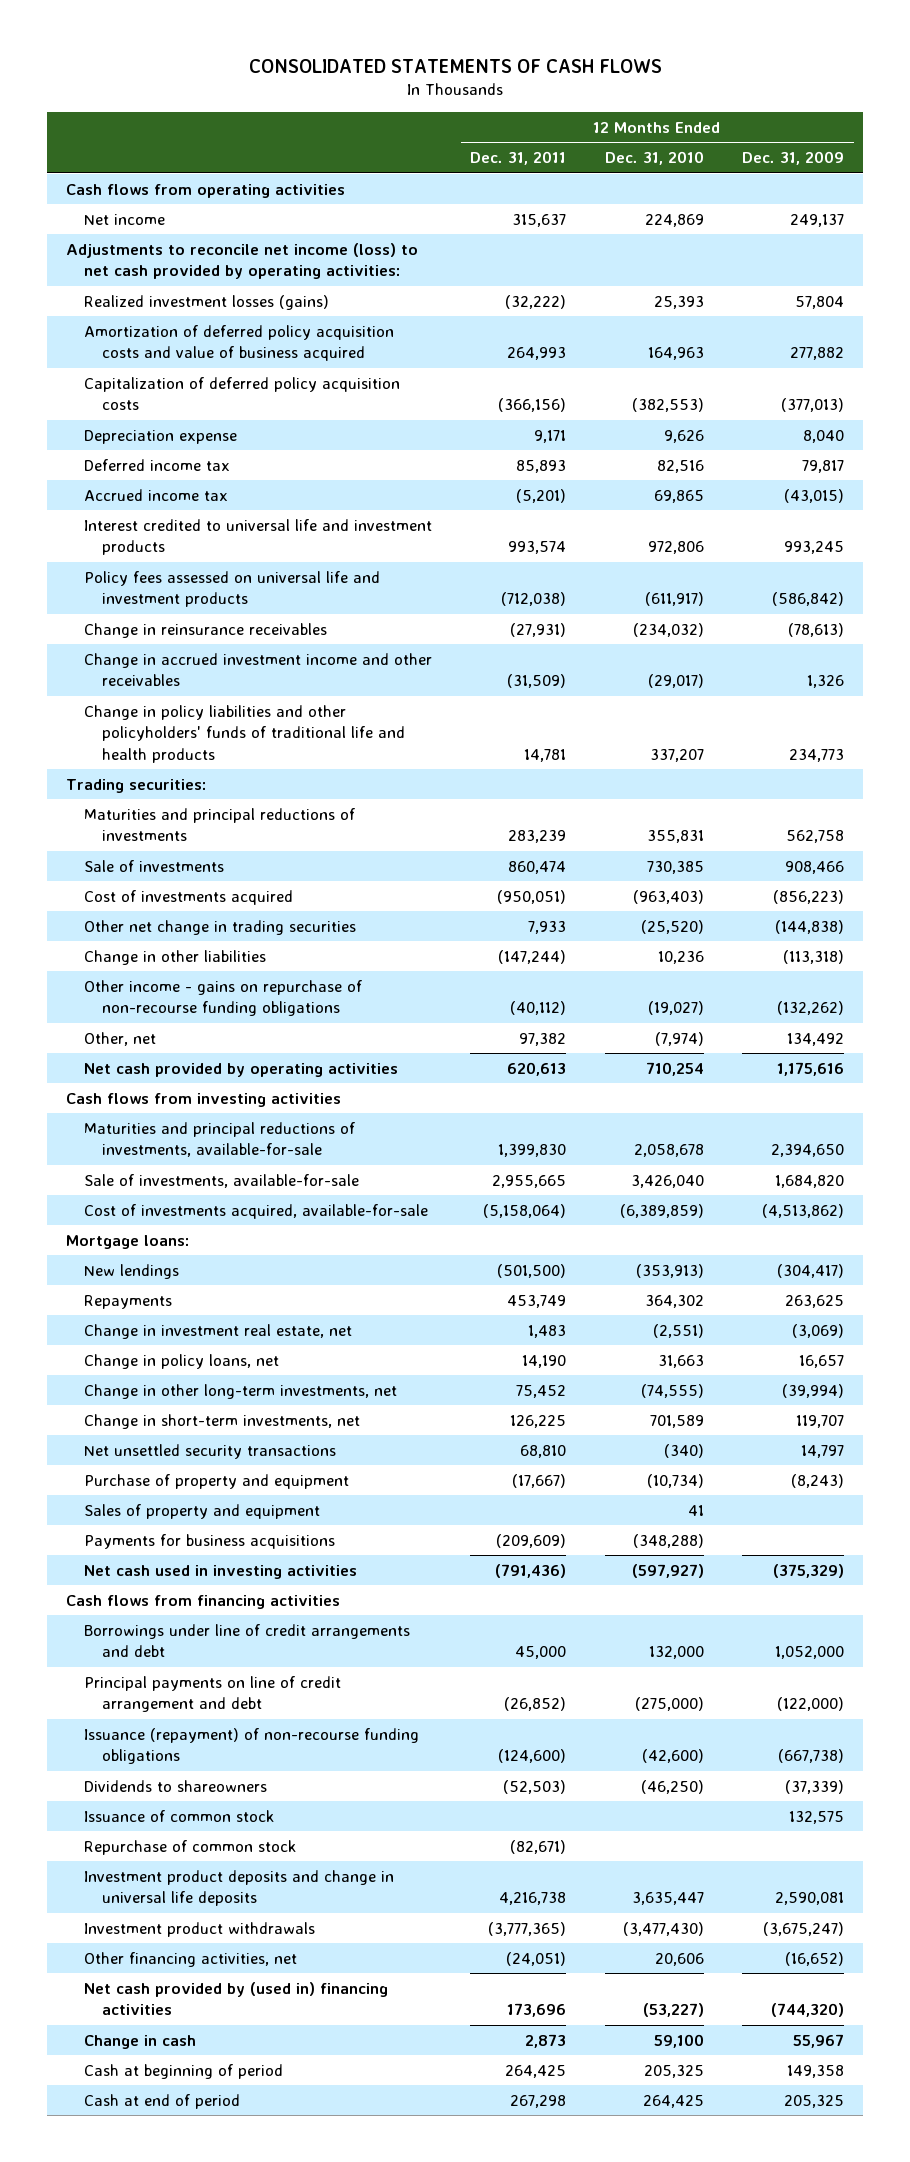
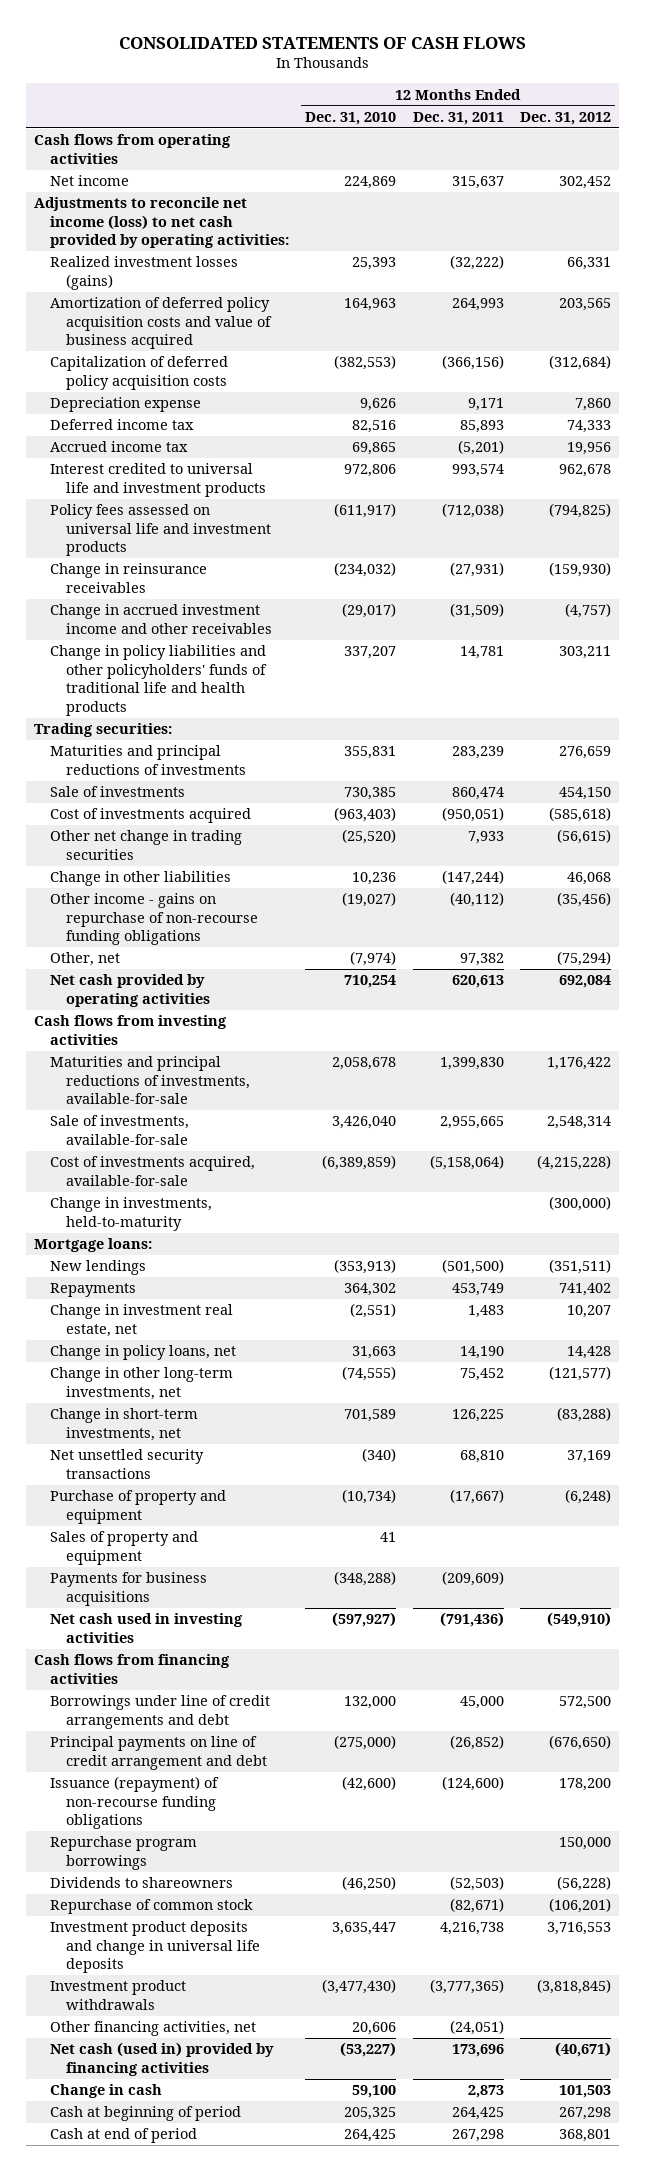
[742,151,845,166] Dec. 31, 2009 -> none
none -> [520,111,612,125] Dec. 31, 2012
none -> [50,1197,213,1231] Change in investments, held-to-maturity
none -> [50,1836,198,1870] Repurchase program borrowings
[83,1809,274,1822] Issuance of common stock -> none
[83,1981,388,2016] Net cash provided by (used in) financing activities -> [50,2042,275,2076] Net cash (used in) provided by financing activities

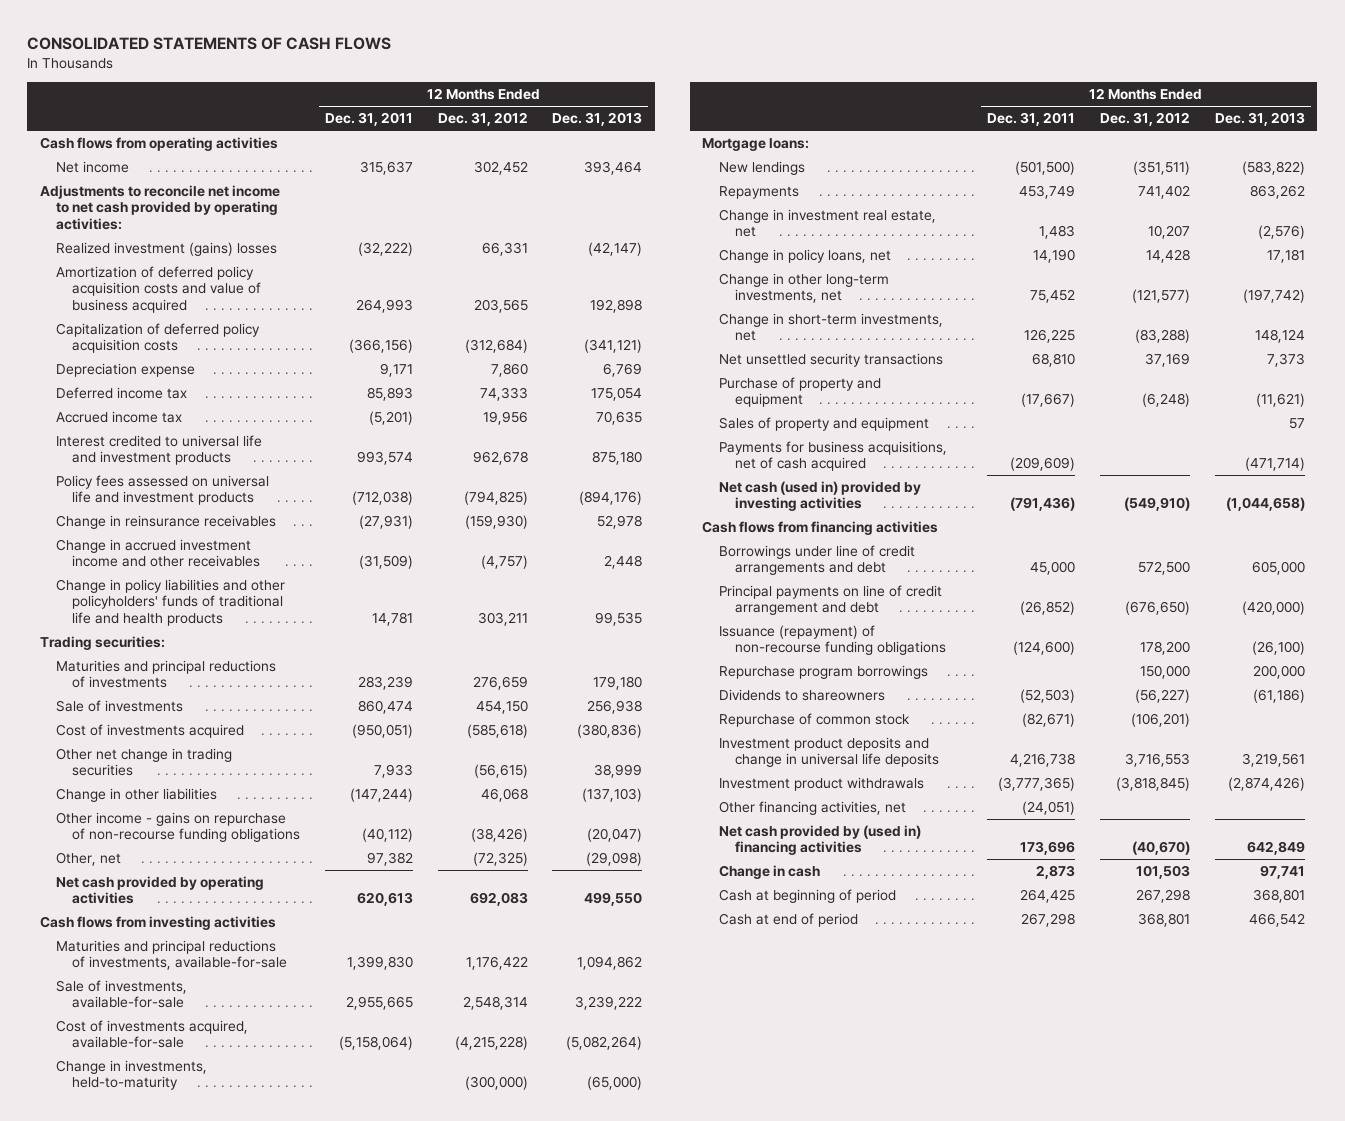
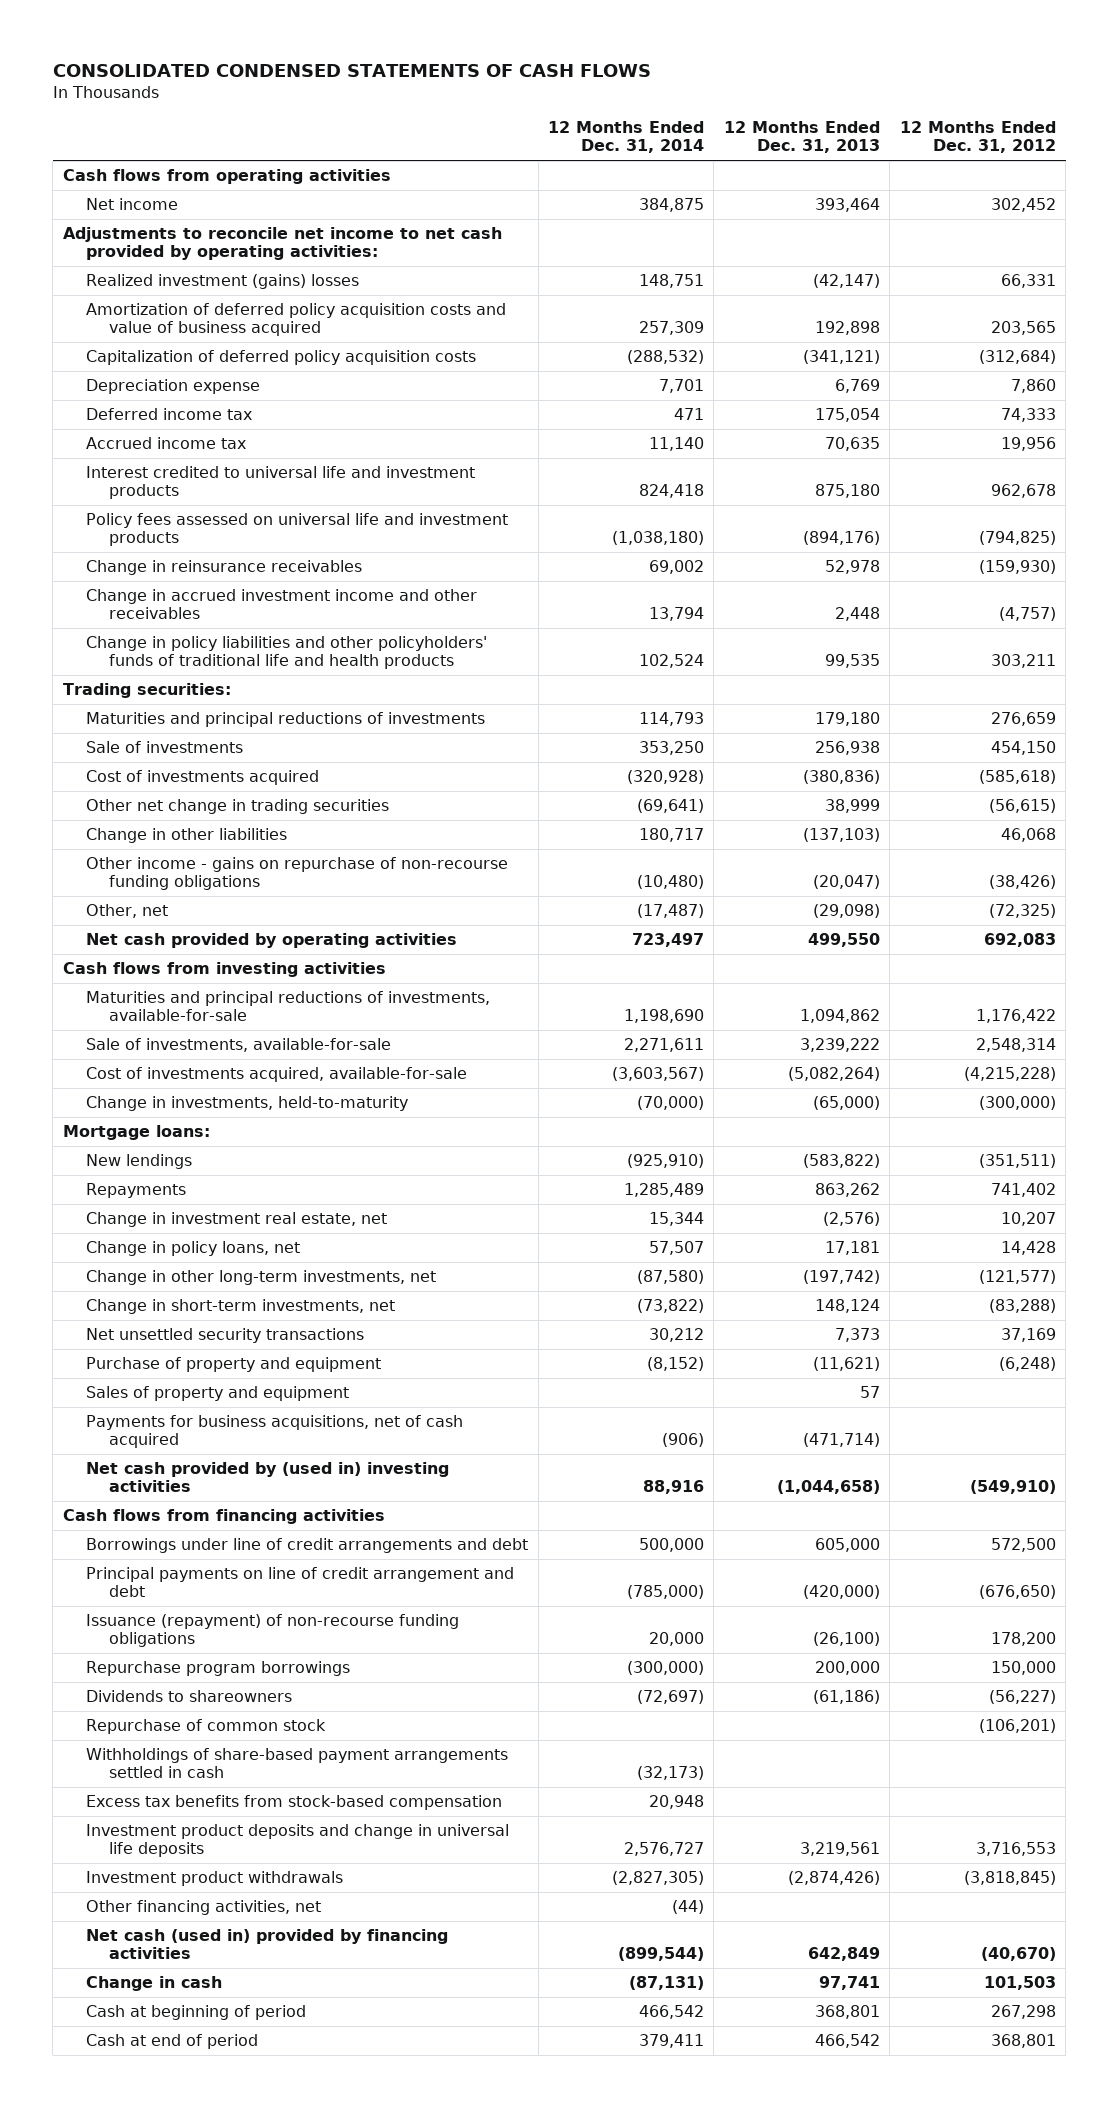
[27,37,392,51] CONSOLIDATED STATEMENTS OF CASH FLOWS -> [52,63,651,77] CONSOLIDATED CONDENSED STATEMENTS OF CASH FLOWS
[324,112,413,127] Dec. 31, 2011 -> none
none -> [547,121,704,154] 12 Months Ended Dec. 31, 2014
[718,481,921,512] Net cash (used in) provided by investing activities -> [86,1462,450,1493] Net cash provided by (used in) investing activities
none -> [86,1748,509,1779] Withholdings of share-based payment arrangements settled in cash
none -> [86,1795,503,1811] Excess tax benefits from stock-based compensation
[718,825,921,856] Net cash provided by (used in) financing activities -> [86,1929,449,1960] Net cash (used in) provided by financing activities

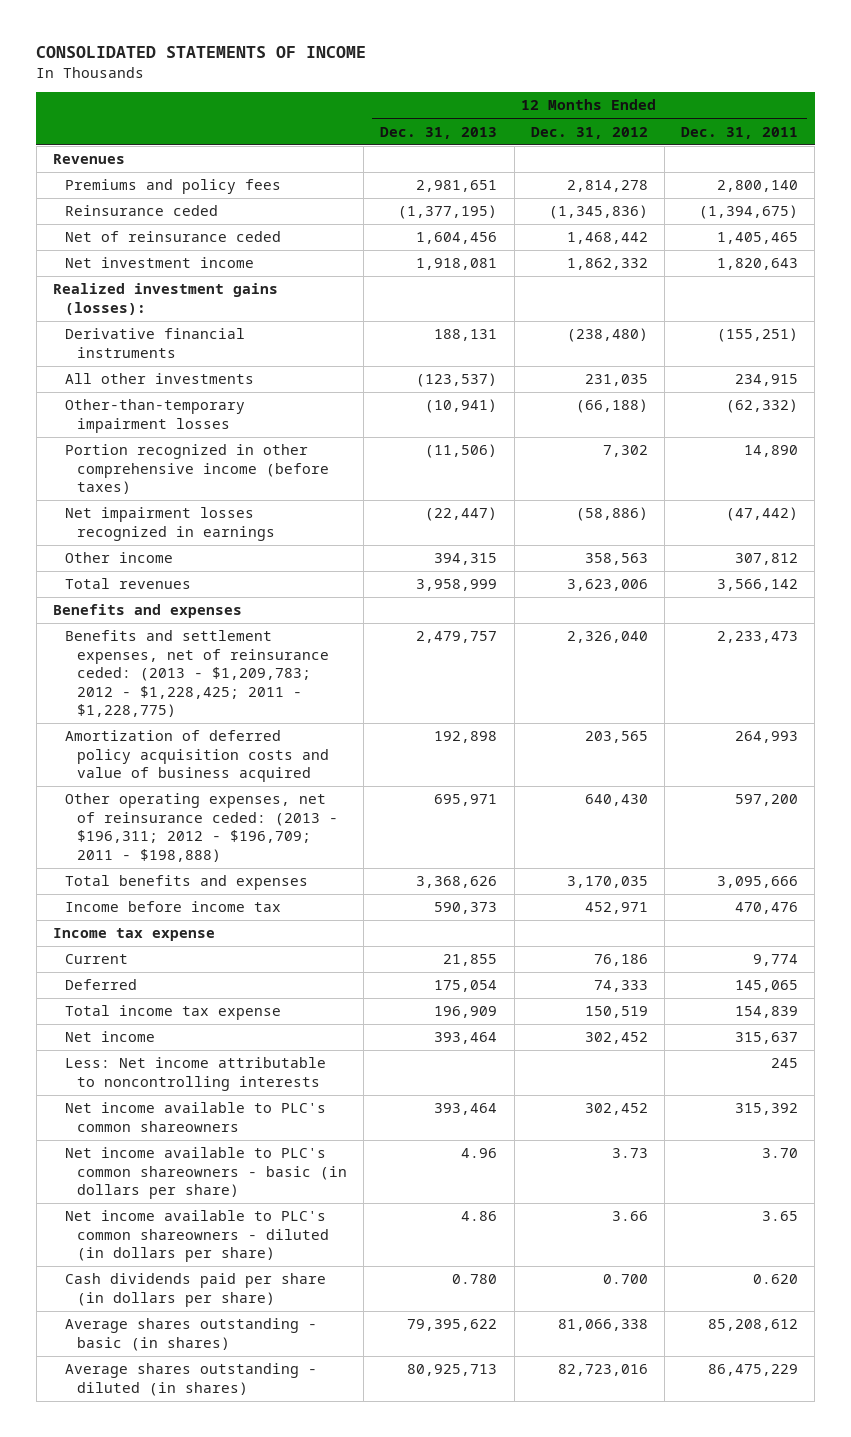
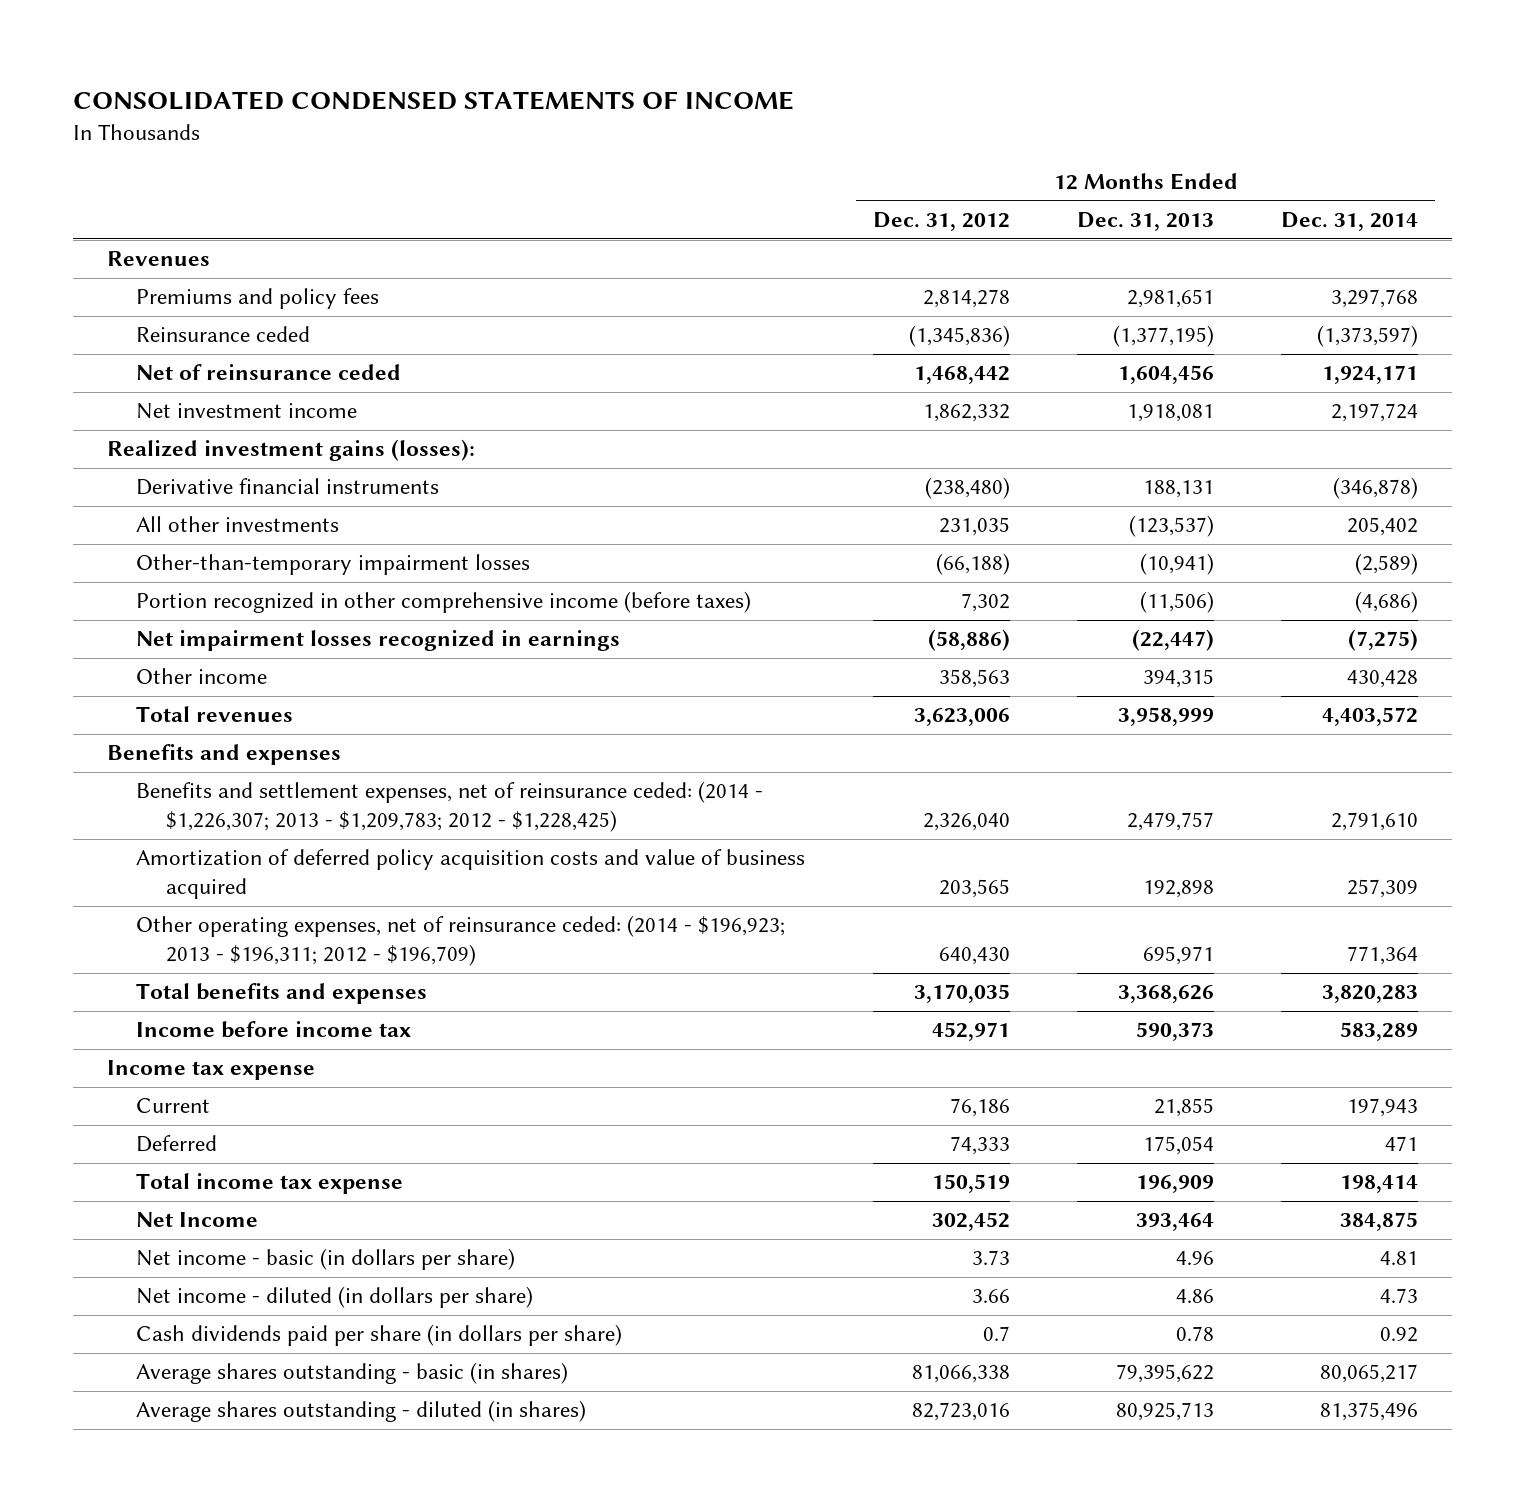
[36,46,367,59] CONSOLIDATED STATEMENTS OF INCOME -> [73,90,795,110] CONSOLIDATED CONDENSED STATEMENTS OF INCOME
[681,126,799,139] Dec. 31, 2011 -> none
none -> [1281,212,1419,232] Dec. 31, 2014
[64,630,329,718] Benefits and settlement expenses, net of reinsurance ceded: (2013 - $1,209,783; 2012 - $1,228,425; 2011 - $1,228,775) -> [136,781,764,833] Benefits and settlement expenses, net of reinsurance ceded: (2014 - $1,226,307; 2013 - $1,209,783; 2012 - $1,228,425)
[64,793,338,862] Other operating expenses, net of reinsurance ceded: (2013 - $196,311; 2012 - $196,709; 2011 - $198,888) -> [136,915,786,967] Other operating expenses, net of reinsurance ceded: (2014 - $196,923; 2013 - $196,311; 2012 - $196,709)
[64,1031,155,1043] Net income -> none
[64,1057,326,1091] Less: Net income attributable to noncontrolling interests -> none
[64,1102,326,1132] Net income available to PLC's common shareowners -> [136,1212,259,1228] Net Income
[64,1147,347,1200] Net income available to PLC's common shareowners - basic (in dollars per share) -> [136,1248,516,1271] Net income - basic (in dollars per share)
[64,1210,329,1263] Net income available to PLC's common shareowners - diluted (in dollars per share) -> [136,1286,534,1309] Net income - diluted (in dollars per share)
[452,1274,498,1285] 0.780 -> [1176,1326,1215,1342] 0.78
[602,1274,648,1285] 0.700 -> [982,1326,1010,1342] 0.7

